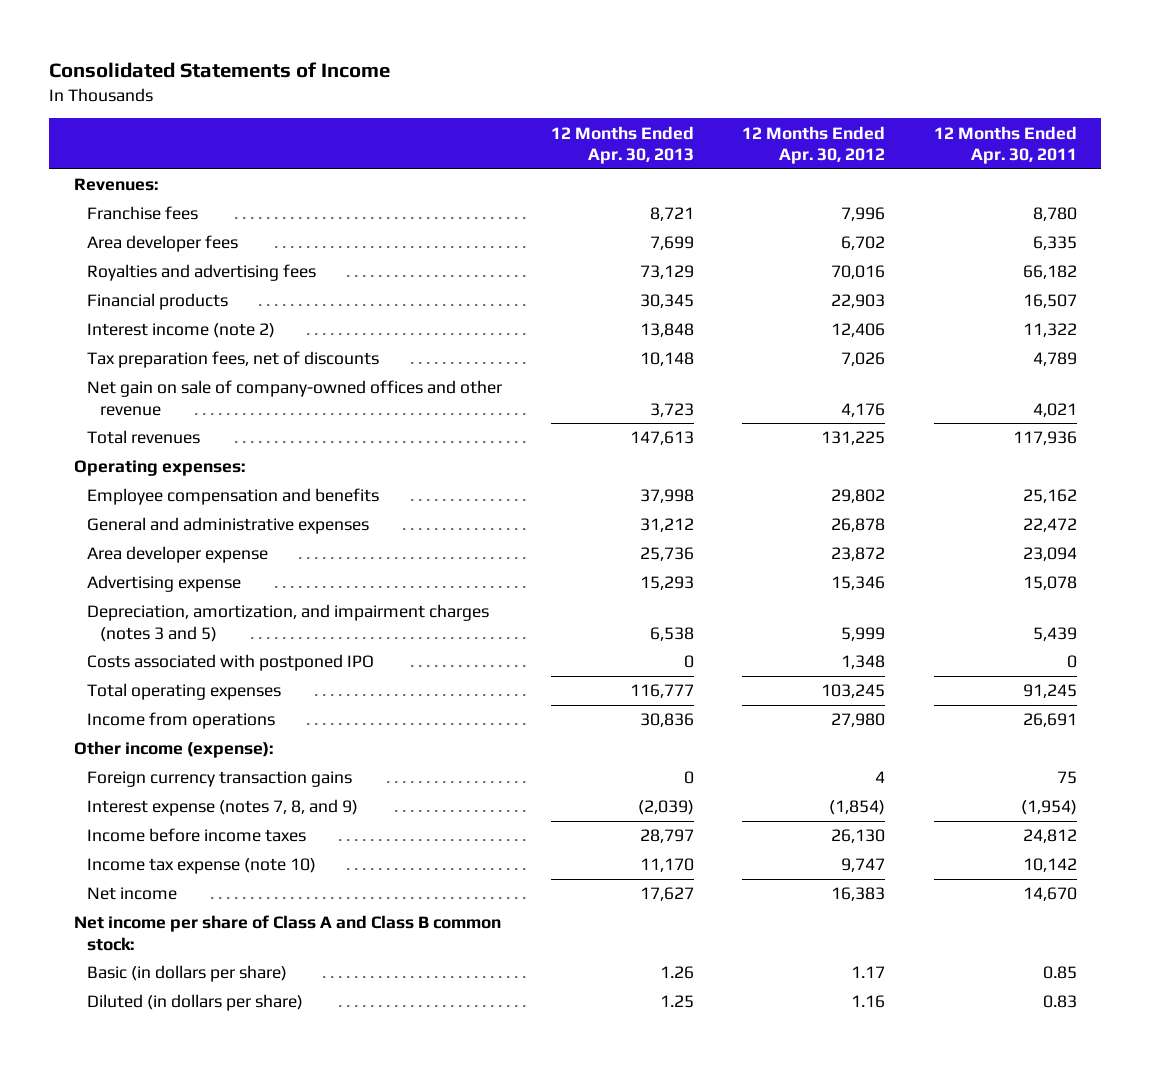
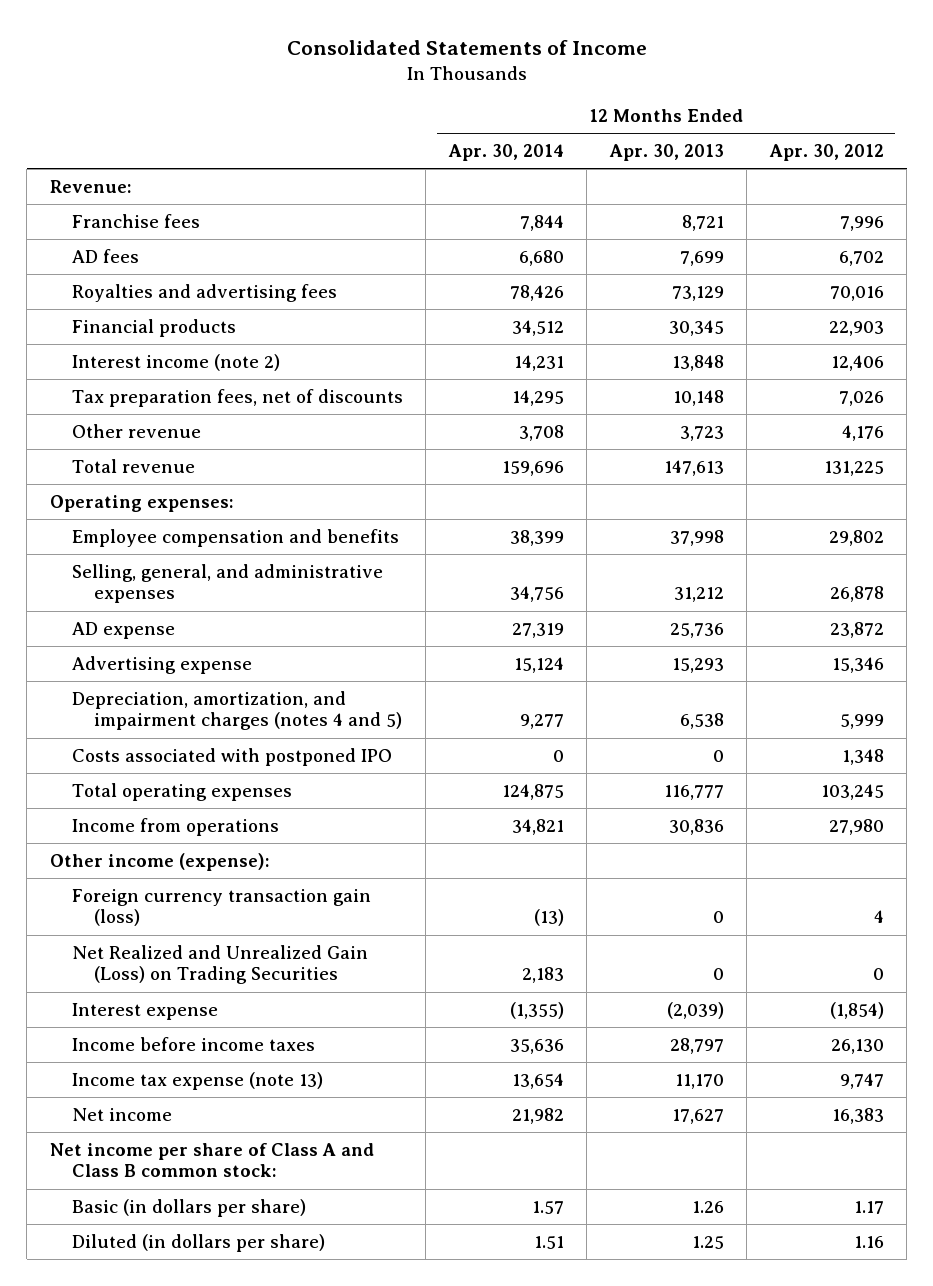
[933,125,1077,165] 12 Months Ended Apr. 30, 2011 -> none
none -> [447,144,564,162] Apr. 30, 2014
[73,178,158,192] Revenues: -> [49,179,132,193] Revenue:
[86,235,238,253] Area developer fees -> [71,248,139,263] AD fees
[86,380,502,416] Net gain on sale of company-owned offices and other revenue -> [71,423,201,438] Other revenue
[86,430,200,445] Total revenues -> [71,458,195,473] Total revenue
[86,517,369,535] General and administrative expenses -> [71,563,383,604] Selling, general, and administrative expenses
[86,546,268,564] Area developer expense -> [71,621,175,639] AD expense
[86,604,489,642] Depreciation, amortization, and impairment charges (notes 3 and 5) -> [71,690,402,731] Depreciation, amortization, and impairment charges (notes 4 and 5)
[86,771,352,788] Foreign currency transaction gains -> [71,888,371,927] Foreign currency transaction gain (loss)
none -> [71,944,368,985] Net Realized and Unrealized Gain (Loss) on Trading Securities
[86,799,358,817] Interest expense (notes 7, 8, and 9) -> [71,1002,218,1020] Interest expense
[86,858,316,875] Income tax expense (note 10) -> [71,1071,323,1090] Income tax expense (note 13)

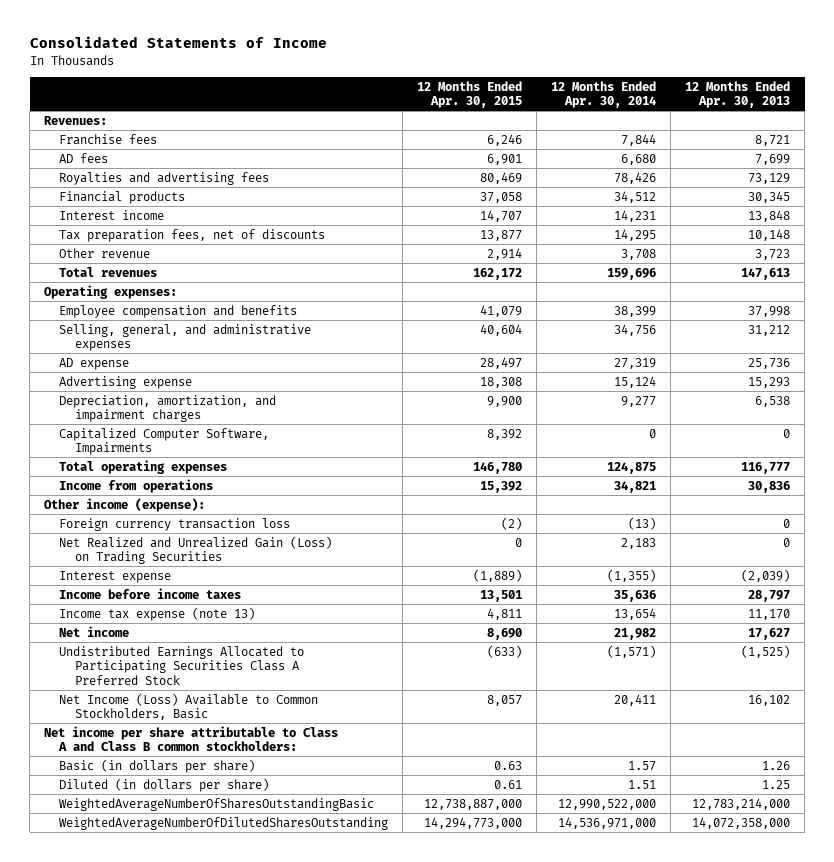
[768,144,884,162] Apr. 30, 2012 -> none
none -> [417,80,523,109] 12 Months Ended Apr. 30, 2015
[49,179,132,193] Revenue: -> [44,115,108,125] Revenues:
[71,353,280,371] Interest income (note 2) -> [59,209,165,220] Interest income
[71,458,195,473] Total revenue -> [59,266,158,277] Total revenues
[71,747,392,766] Costs associated with postponed IPO -> none
[71,690,402,731] Depreciation, amortization, and impairment charges (notes 4 and 5) -> [59,394,277,423] Depreciation, amortization, and impairment charges
none -> [59,427,270,456] Capitalized Computer Software, Impairments
[71,888,371,927] Foreign currency transaction gain (loss) -> [59,517,291,531] Foreign currency transaction loss
none -> [59,645,305,685] Undistributed Earnings Allocated to Participating Securities Class A Preferred Stock
none -> [59,692,319,721] Net Income (Loss) Available to Common Stockholders, Basic
[49,1142,374,1178] Net income per share of Class A and Class B common stock: -> [44,725,339,752] Net income per share attributable to Class A and Class B common stockholders:
none -> [59,797,375,811] WeightedAverageNumberOfSharesOutstandingBasic
none -> [59,816,389,830] WeightedAverageNumberOfDilutedSharesOutstanding

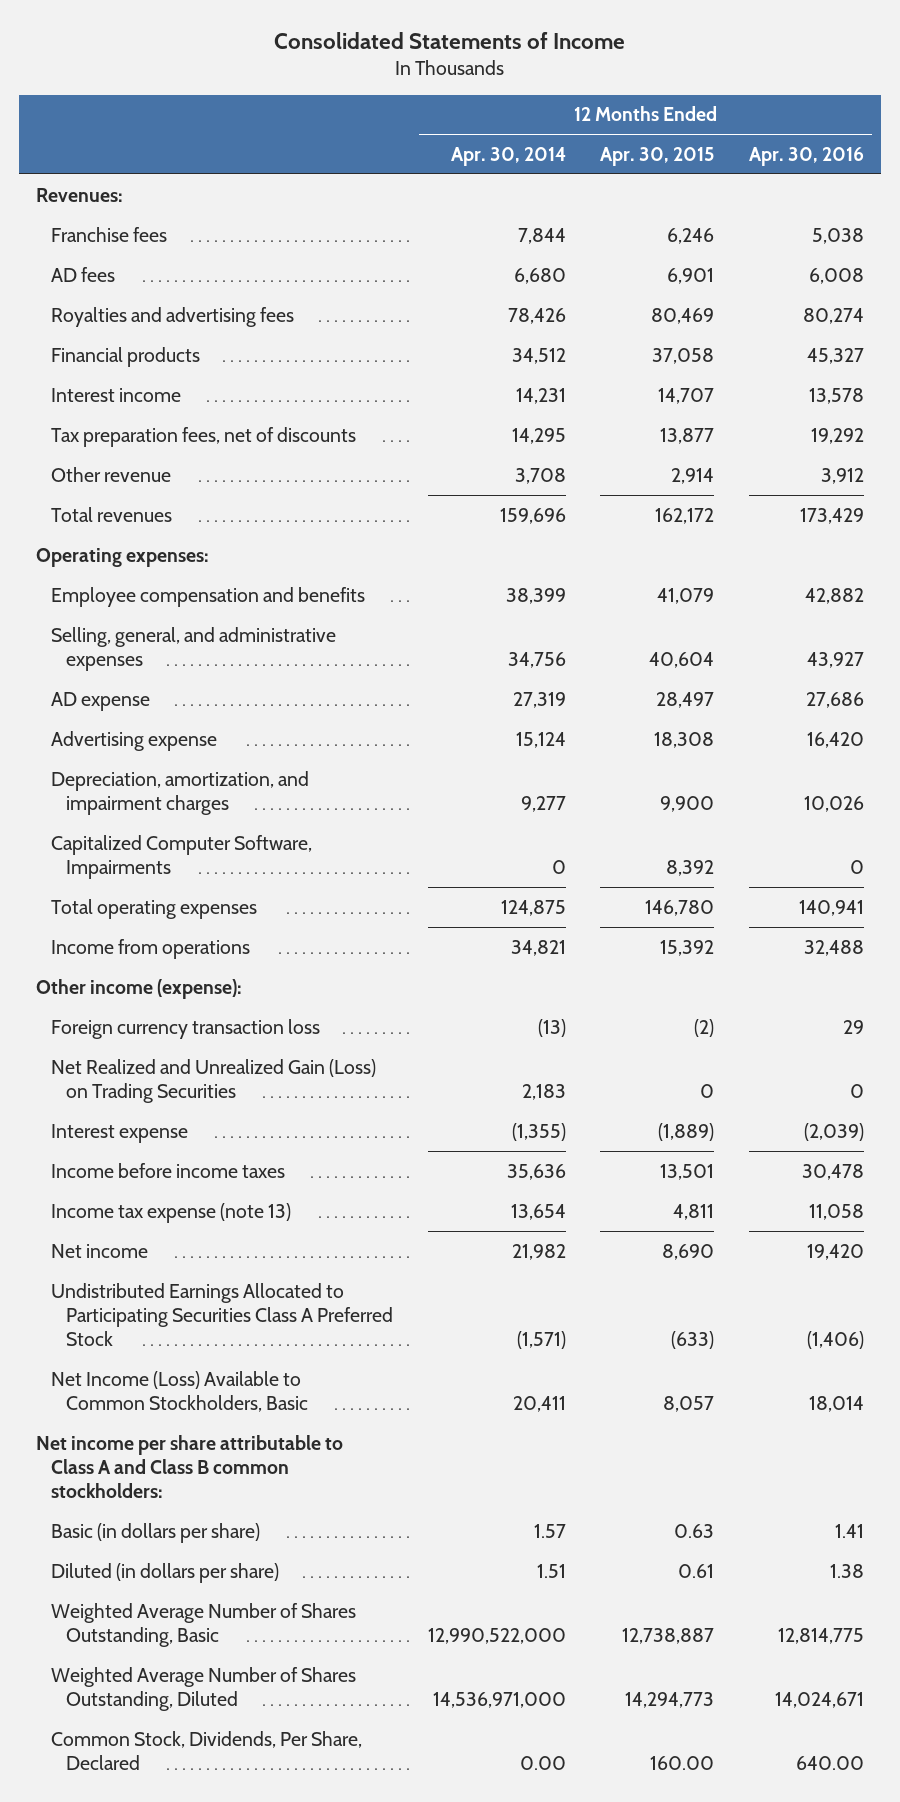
[685,80,791,109] 12 Months Ended Apr. 30, 2013 -> none
none -> [748,146,864,166] Apr. 30, 2016
[59,797,375,811] WeightedAverageNumberOfSharesOutstandingBasic -> none
[59,816,389,830] WeightedAverageNumberOfDilutedSharesOutstanding -> none
none -> [50,1602,356,1648] Weighted Average Number of Shares Outstanding, Basic
none -> [50,1666,356,1712] Weighted Average Number of Shares Outstanding, Diluted
none -> [50,1730,362,1771] Common Stock, Dividends, Per Share, Declared

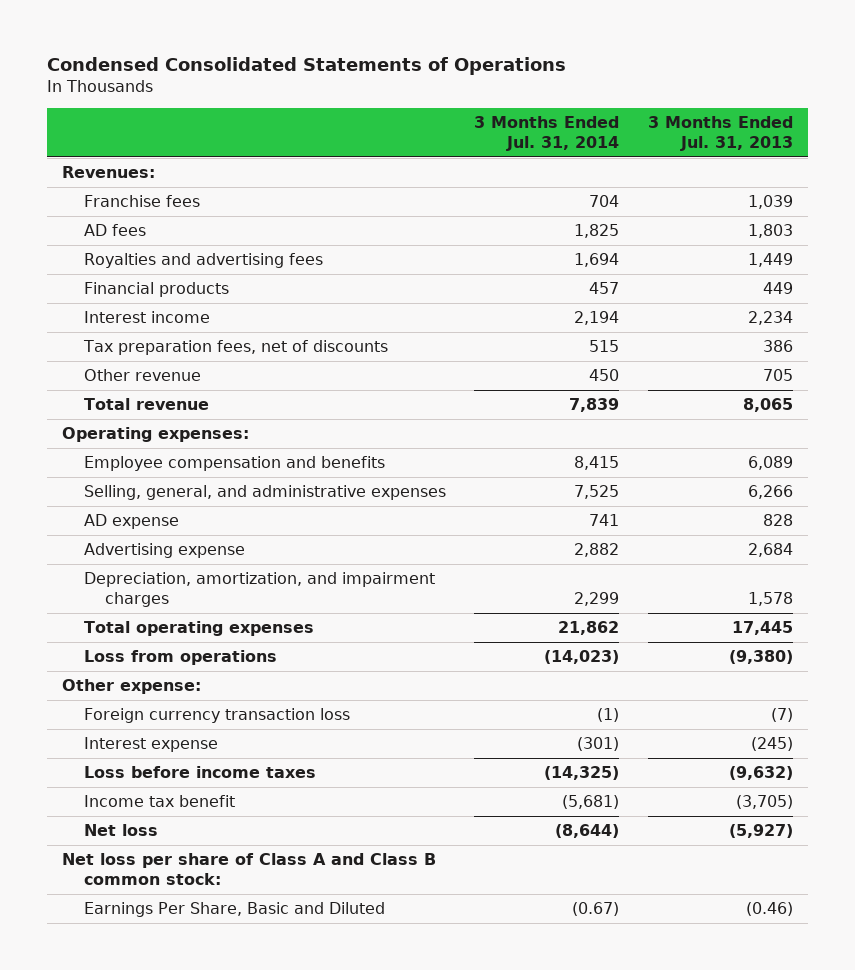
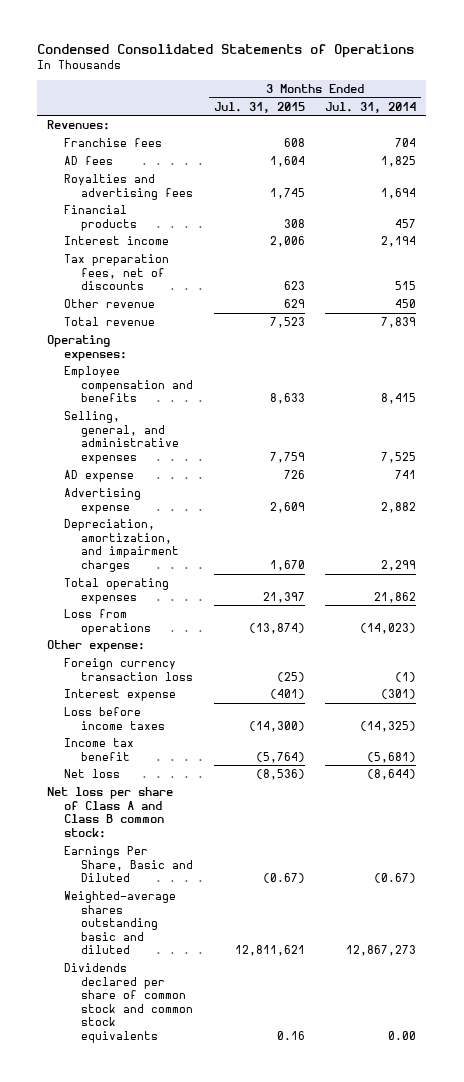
[648,115,794,151] 3 Months Ended Jul. 31, 2013 -> none
none -> [213,101,305,113] Jul. 31, 2015
none -> [64,891,177,955] Weighted-average shares outstanding basic and diluted
none -> [64,963,194,1044] Dividends declared per share of common stock and common stock equivalents

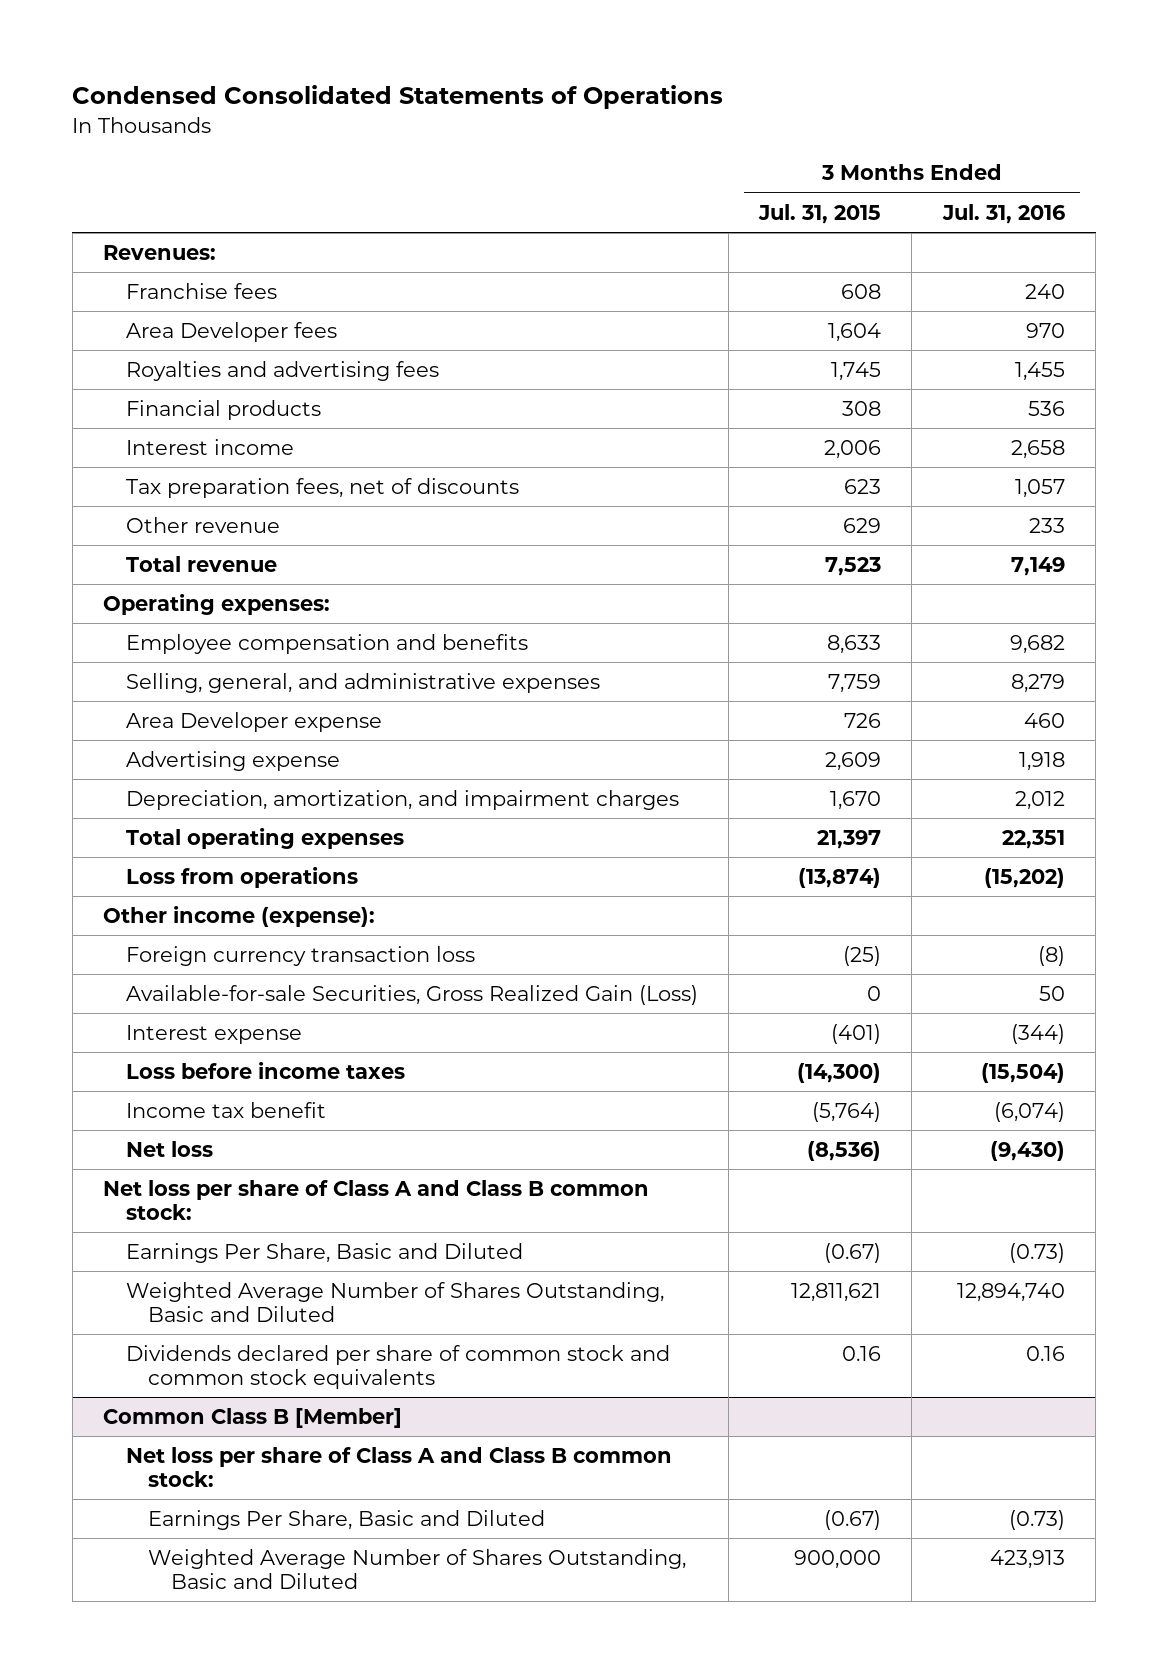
[325,101,417,113] Jul. 31, 2014 -> none
none -> [941,203,1065,224] Jul. 31, 2016
[64,156,114,166] AD fees -> [125,321,337,342] Area Developer fees
[64,470,135,483] AD expense -> [125,711,382,732] Area Developer expense
[47,640,146,653] Other expense: -> [102,905,375,927] Other income (expense):
none -> [125,984,698,1005] Available-for-sale Securities, Gross Realized Gain (Loss)
[64,891,177,955] Weighted-average shares outstanding basic and diluted -> [125,1281,664,1323] Weighted Average Number of Shares Outstanding, Basic and Diluted
none -> [102,1407,402,1428] Common Class B [Member]
none -> [125,1446,672,1488] Net loss per share of Class A and Class B common stock:
none -> [148,1509,546,1530] Earnings Per Share, Basic and Diluted
none -> [148,1548,687,1590] Weighted Average Number of Shares Outstanding, Basic and Diluted

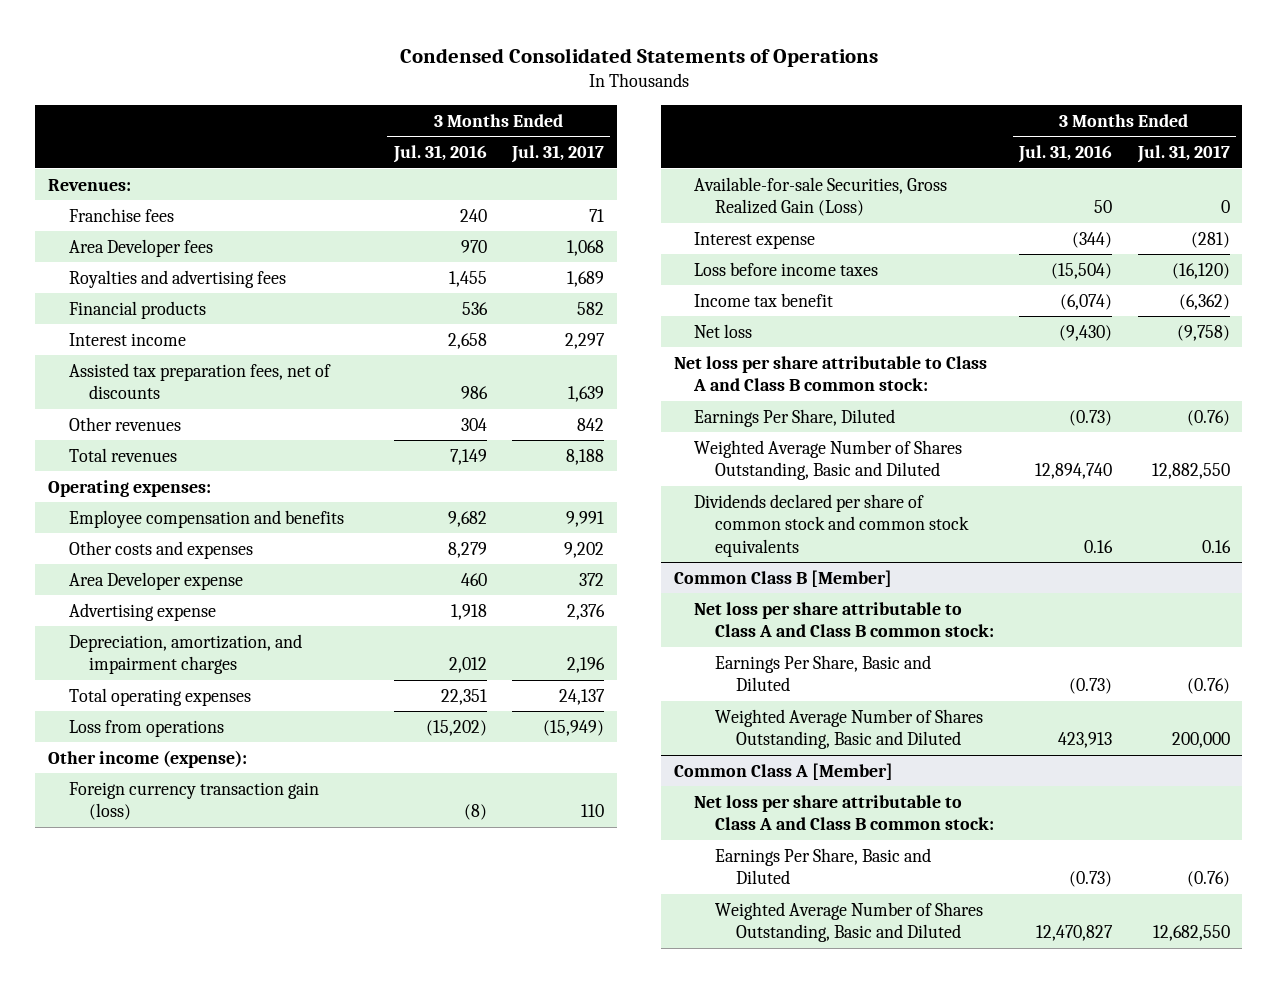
[758,203,882,224] Jul. 31, 2015 -> none
none -> [510,145,604,164] Jul. 31, 2017
[125,477,519,498] Tax preparation fees, net of discounts -> [68,362,331,400] Assisted tax preparation fees, net of discounts
[1014,478,1065,498] 1,057 -> [460,386,488,400] 986
[125,516,280,533] Other revenue -> [68,416,181,431] Other revenues
[1028,517,1065,533] 233 -> [460,417,487,431] 304
[125,555,277,572] Total revenue -> [68,447,177,462] Total revenues
[125,672,600,693] Selling, general, and administrative expenses -> [68,540,253,559] Other costs and expenses
[125,945,475,966] Foreign currency transaction loss -> [68,781,319,821] Foreign currency transaction gain (loss)
[102,1179,649,1221] Net loss per share of Class A and Class B common stock: -> [673,355,987,392] Net loss per share attributable to Class A and Class B common stock:
[125,1242,523,1263] Earnings Per Share, Basic and Diluted -> [694,408,896,427] Earnings Per Share, Diluted
[125,1446,672,1488] Net loss per share of Class A and Class B common stock: -> [694,601,994,638] Net loss per share attributable to Class A and Class B common stock:
none -> [673,762,893,780] Common Class A [Member]
none -> [694,794,994,831] Net loss per share attributable to Class A and Class B common stock:
none -> [714,847,931,885] Earnings Per Share, Basic and Diluted
none -> [714,901,983,943] Weighted Average Number of Shares Outstanding, Basic and Diluted

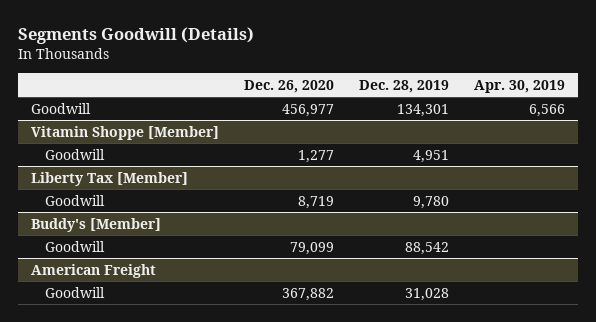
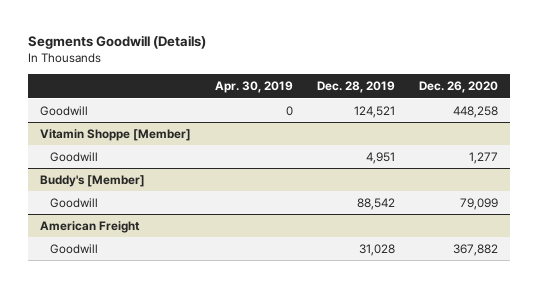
[281,103,334,117] 456,977 -> [453,105,499,118] 448,258
[396,103,449,117] 134,301 -> [354,105,396,118] 124,521
[529,103,566,117] 6,566 -> [286,105,294,116] 0
[30,171,188,186] Liberty Tax [Member] -> none
[44,194,105,206] Goodwill -> none

